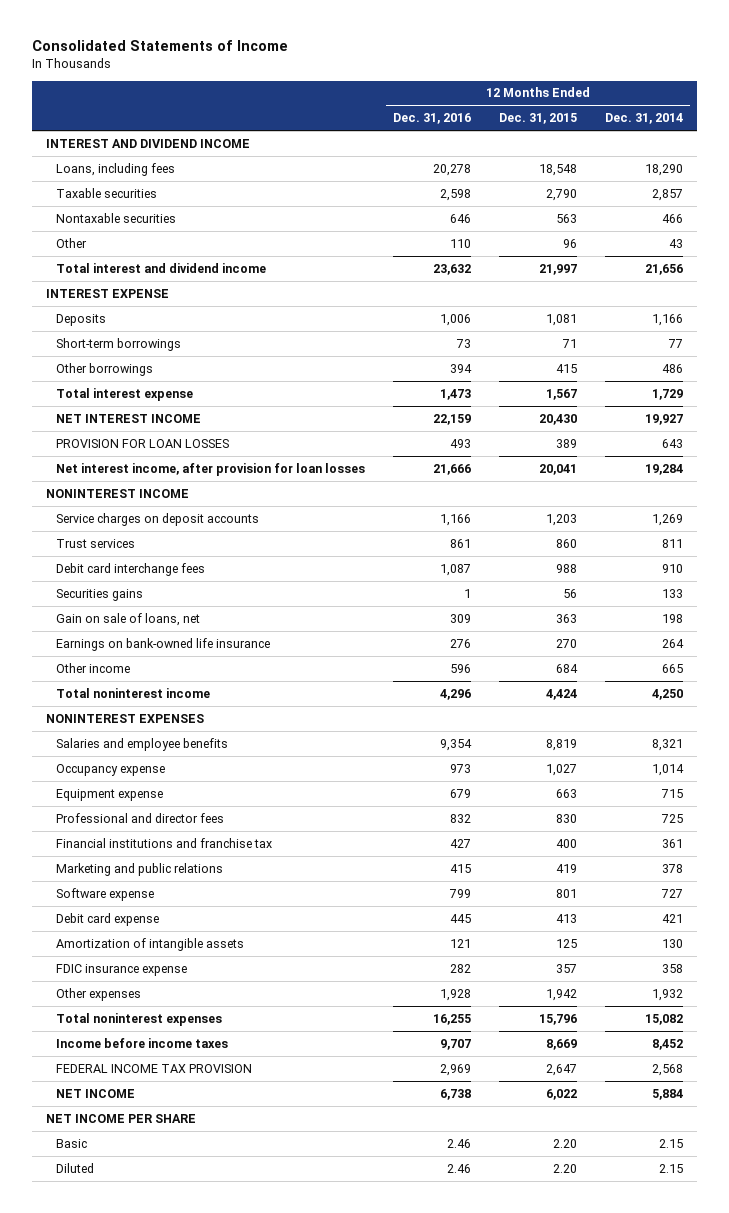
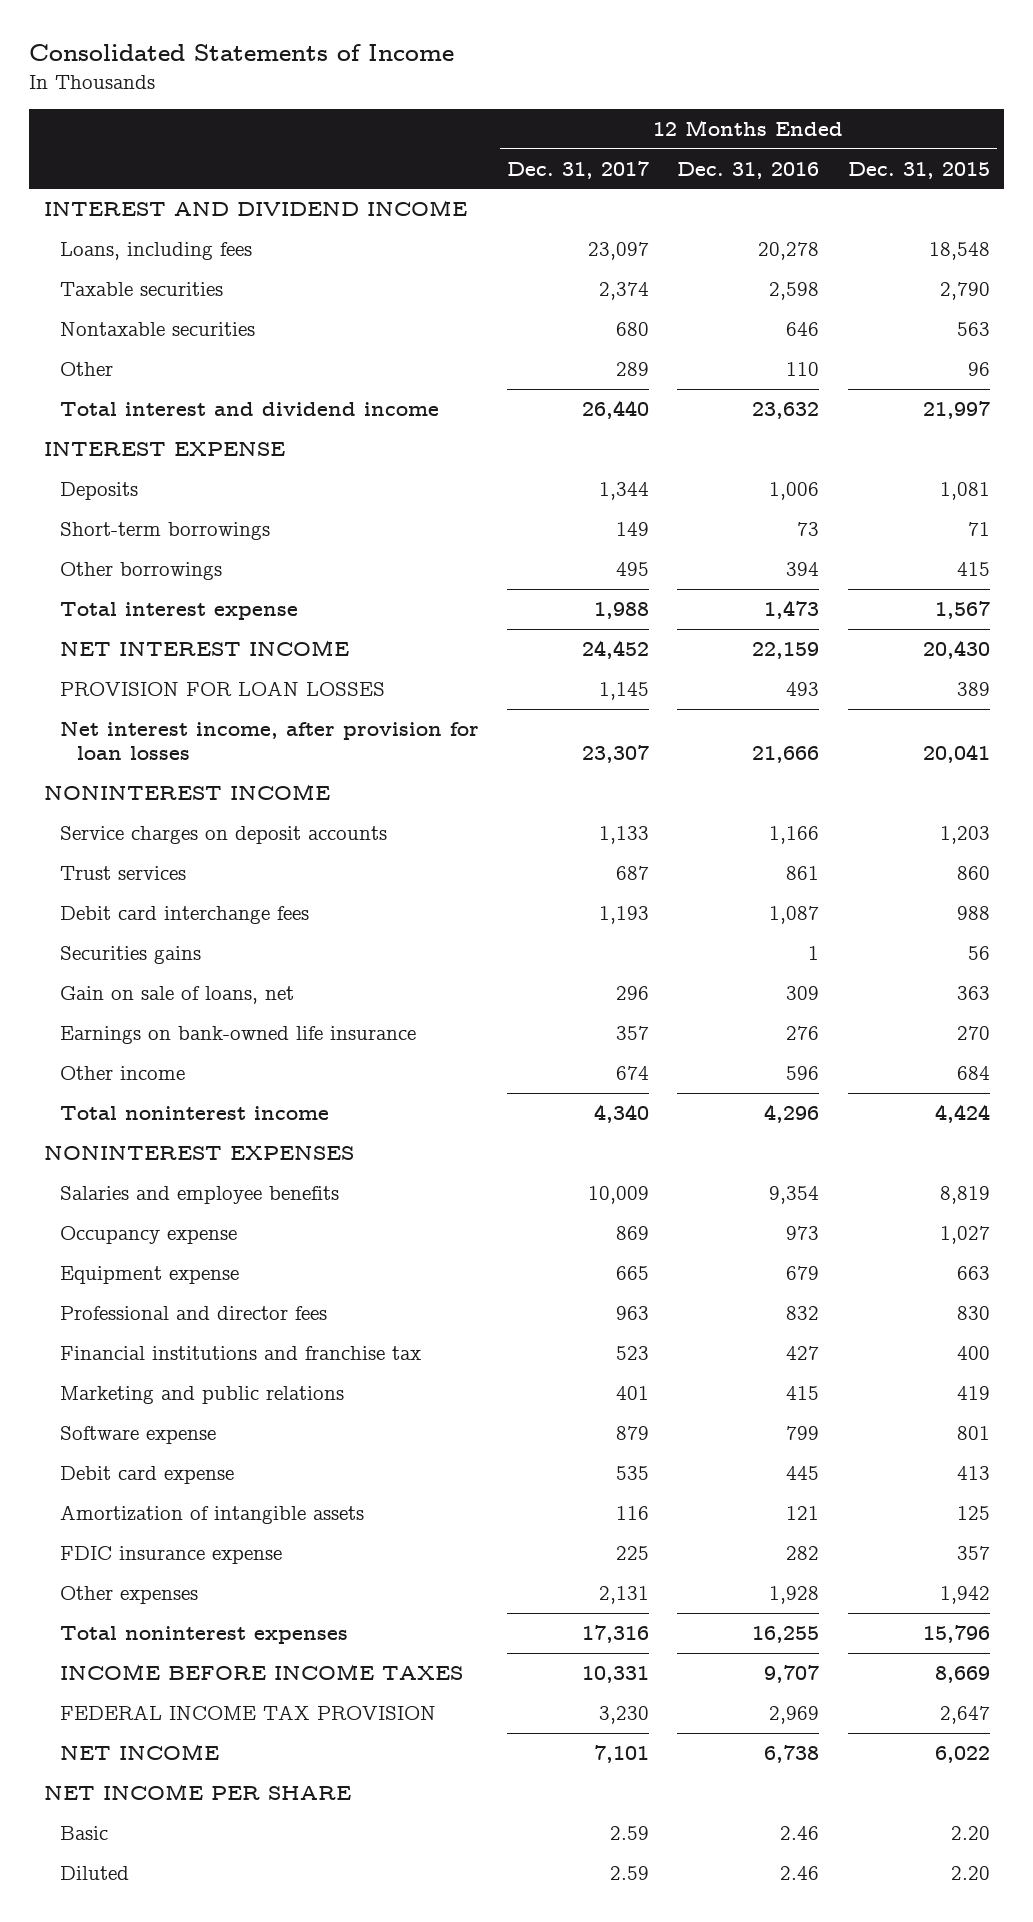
[605,113,684,125] Dec. 31, 2014 -> none
none -> [507,160,650,179] Dec. 31, 2017
[55,1037,228,1048] Income before income taxes -> [60,1663,464,1680] INCOME BEFORE INCOME TAXES

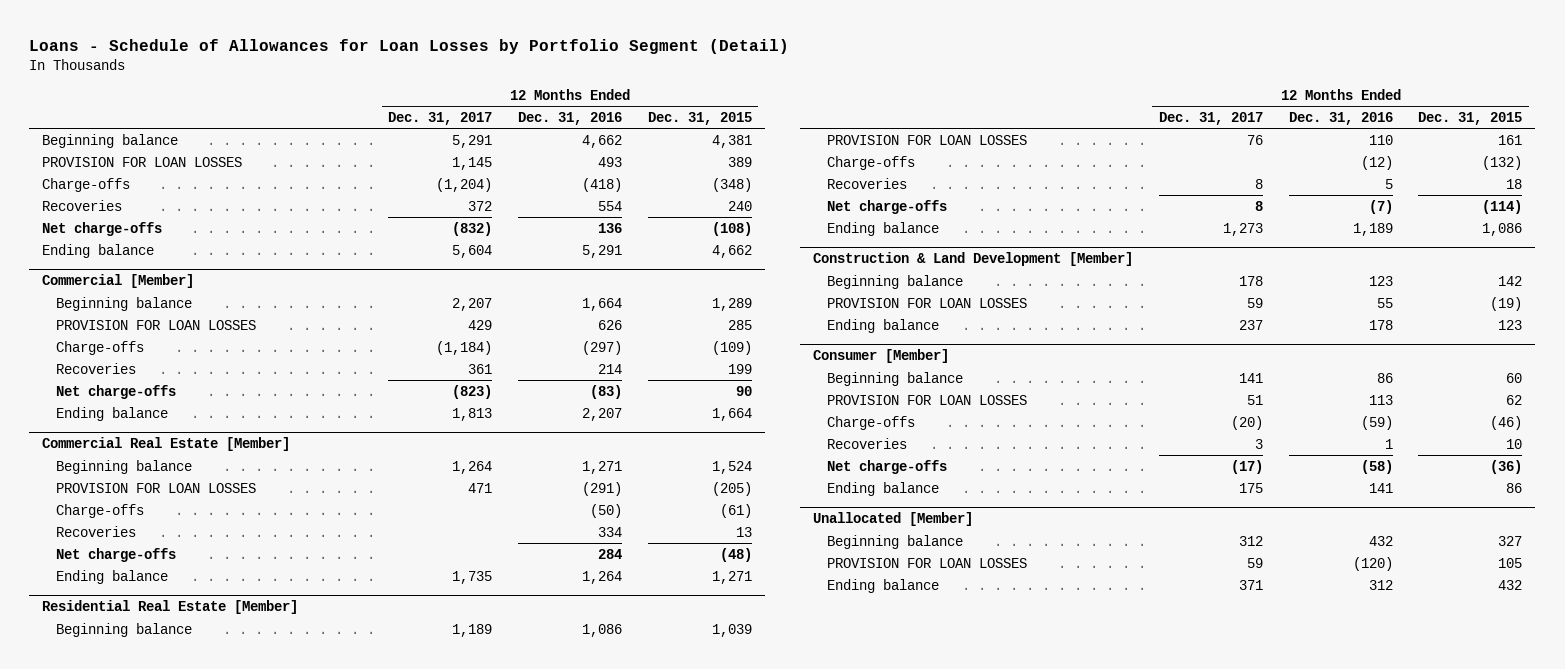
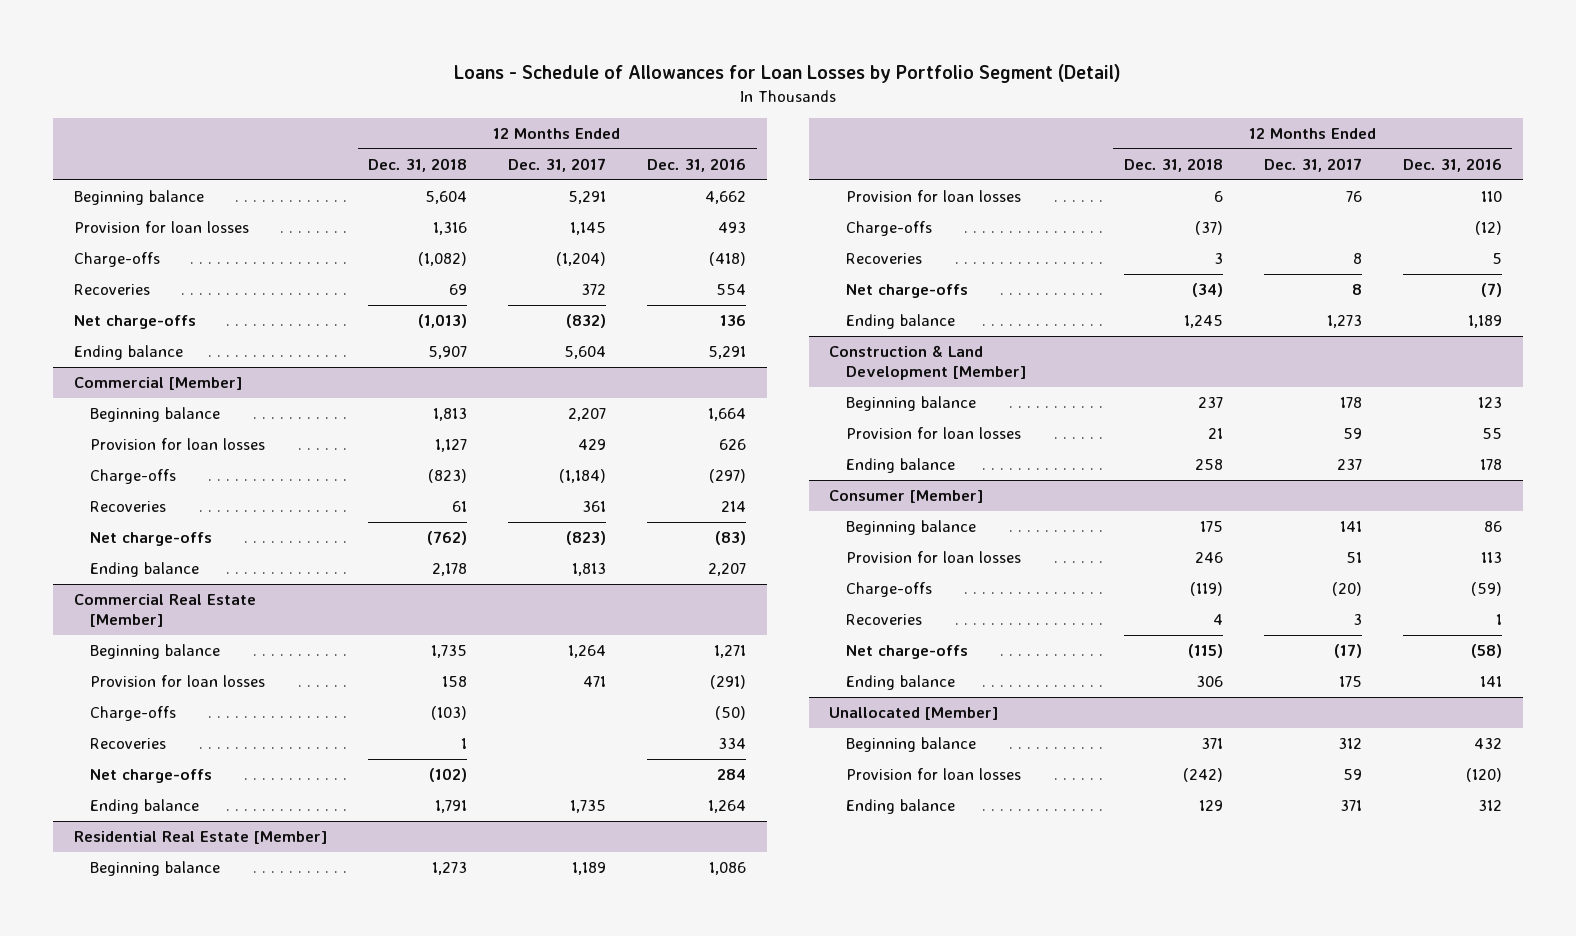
[647,111,752,125] Dec. 31, 2015 -> none
none -> [367,157,467,172] Dec. 31, 2018
[42,156,243,167] PROVISION FOR LOAN LOSSES -> [73,220,249,233] Provision for loan losses
[56,319,257,330] PROVISION FOR LOAN LOSSES -> [90,437,266,450] Provision for loan losses
[56,482,257,493] PROVISION FOR LOAN LOSSES -> [90,674,266,687] Provision for loan losses
[826,134,1027,145] PROVISION FOR LOAN LOSSES -> [845,189,1021,202] Provision for loan losses
[826,297,1027,308] PROVISION FOR LOAN LOSSES -> [845,426,1021,439] Provision for loan losses
[826,394,1027,405] PROVISION FOR LOAN LOSSES -> [845,550,1021,563] Provision for loan losses
[826,557,1027,568] PROVISION FOR LOAN LOSSES -> [845,767,1021,780] Provision for loan losses

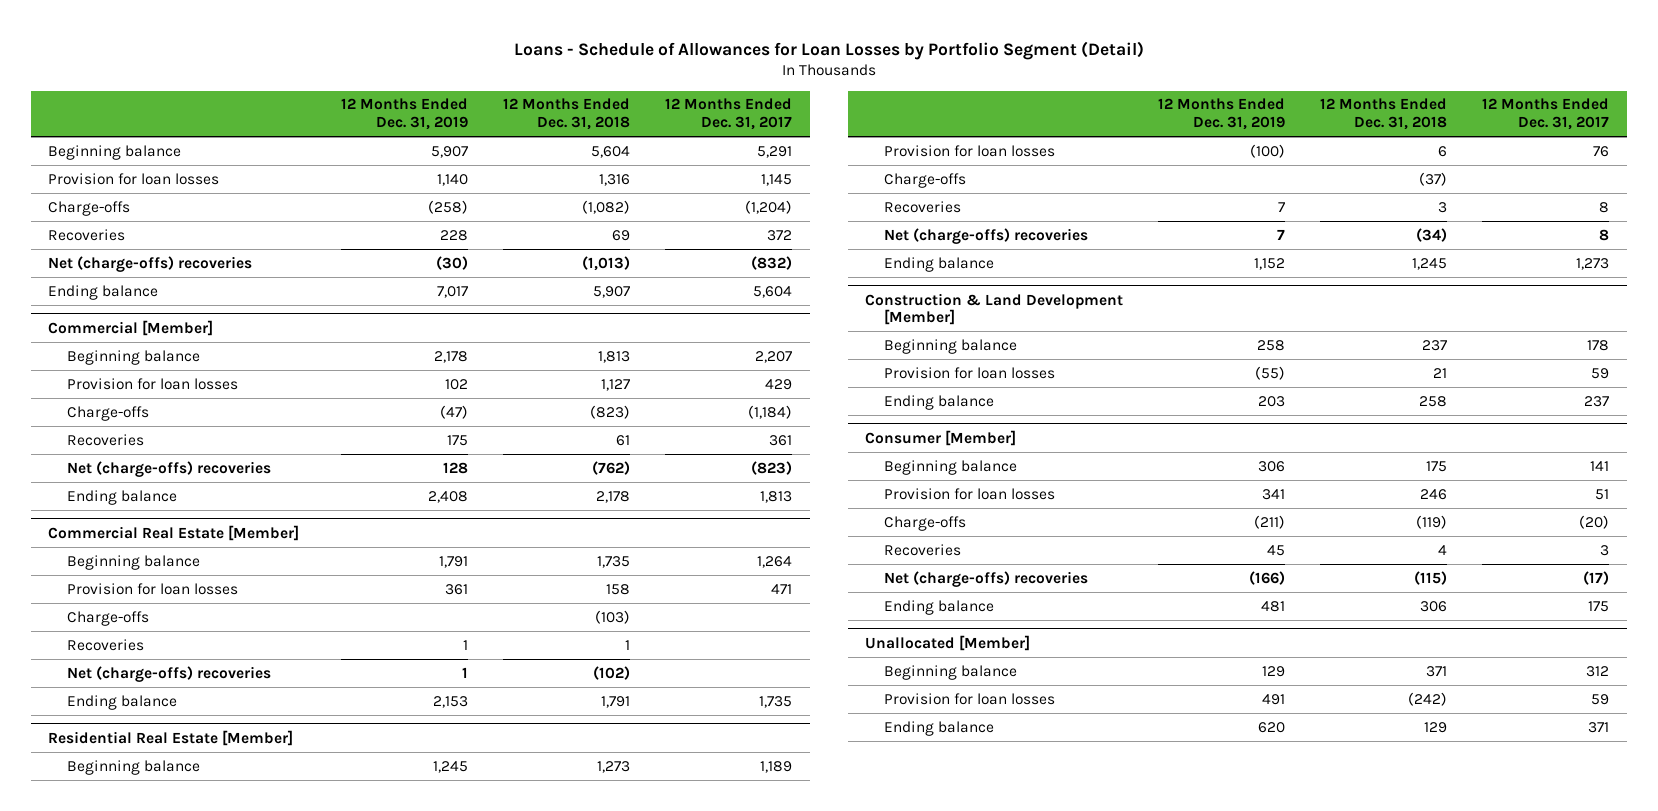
[647,157,747,172] Dec. 31, 2016 -> none
none -> [341,98,469,131] 12 Months Ended Dec. 31, 2019
[73,314,196,329] Net charge-offs -> [48,255,253,272] Net (charge-offs) recoveries
[90,531,213,546] Net charge-offs -> [66,460,271,477] Net (charge-offs) recoveries
[90,768,213,783] Net charge-offs -> [66,665,271,682] Net (charge-offs) recoveries
[845,283,968,298] Net charge-offs -> [884,227,1089,244] Net (charge-offs) recoveries
[845,644,968,659] Net charge-offs -> [884,570,1089,587] Net (charge-offs) recoveries

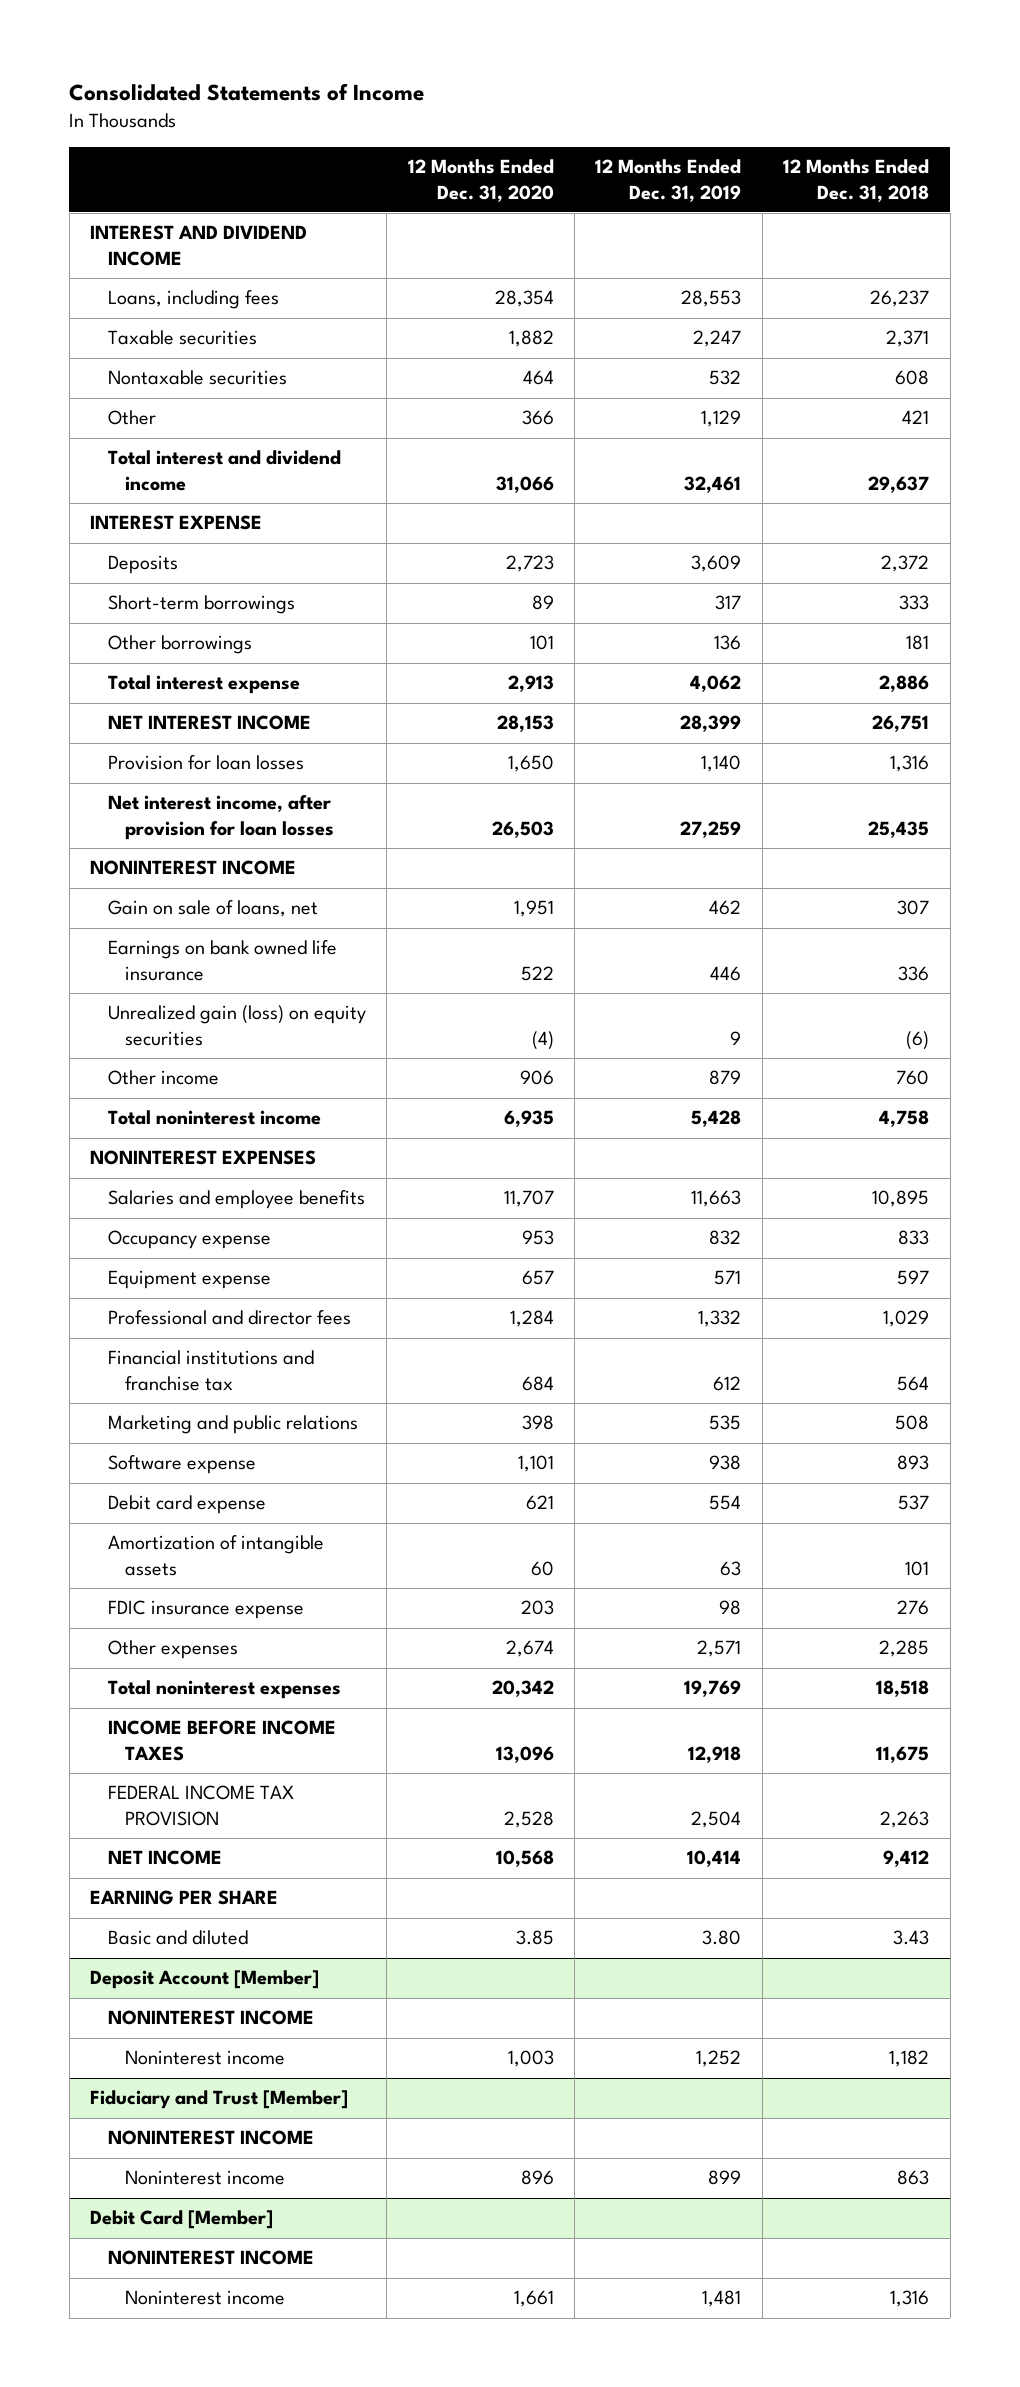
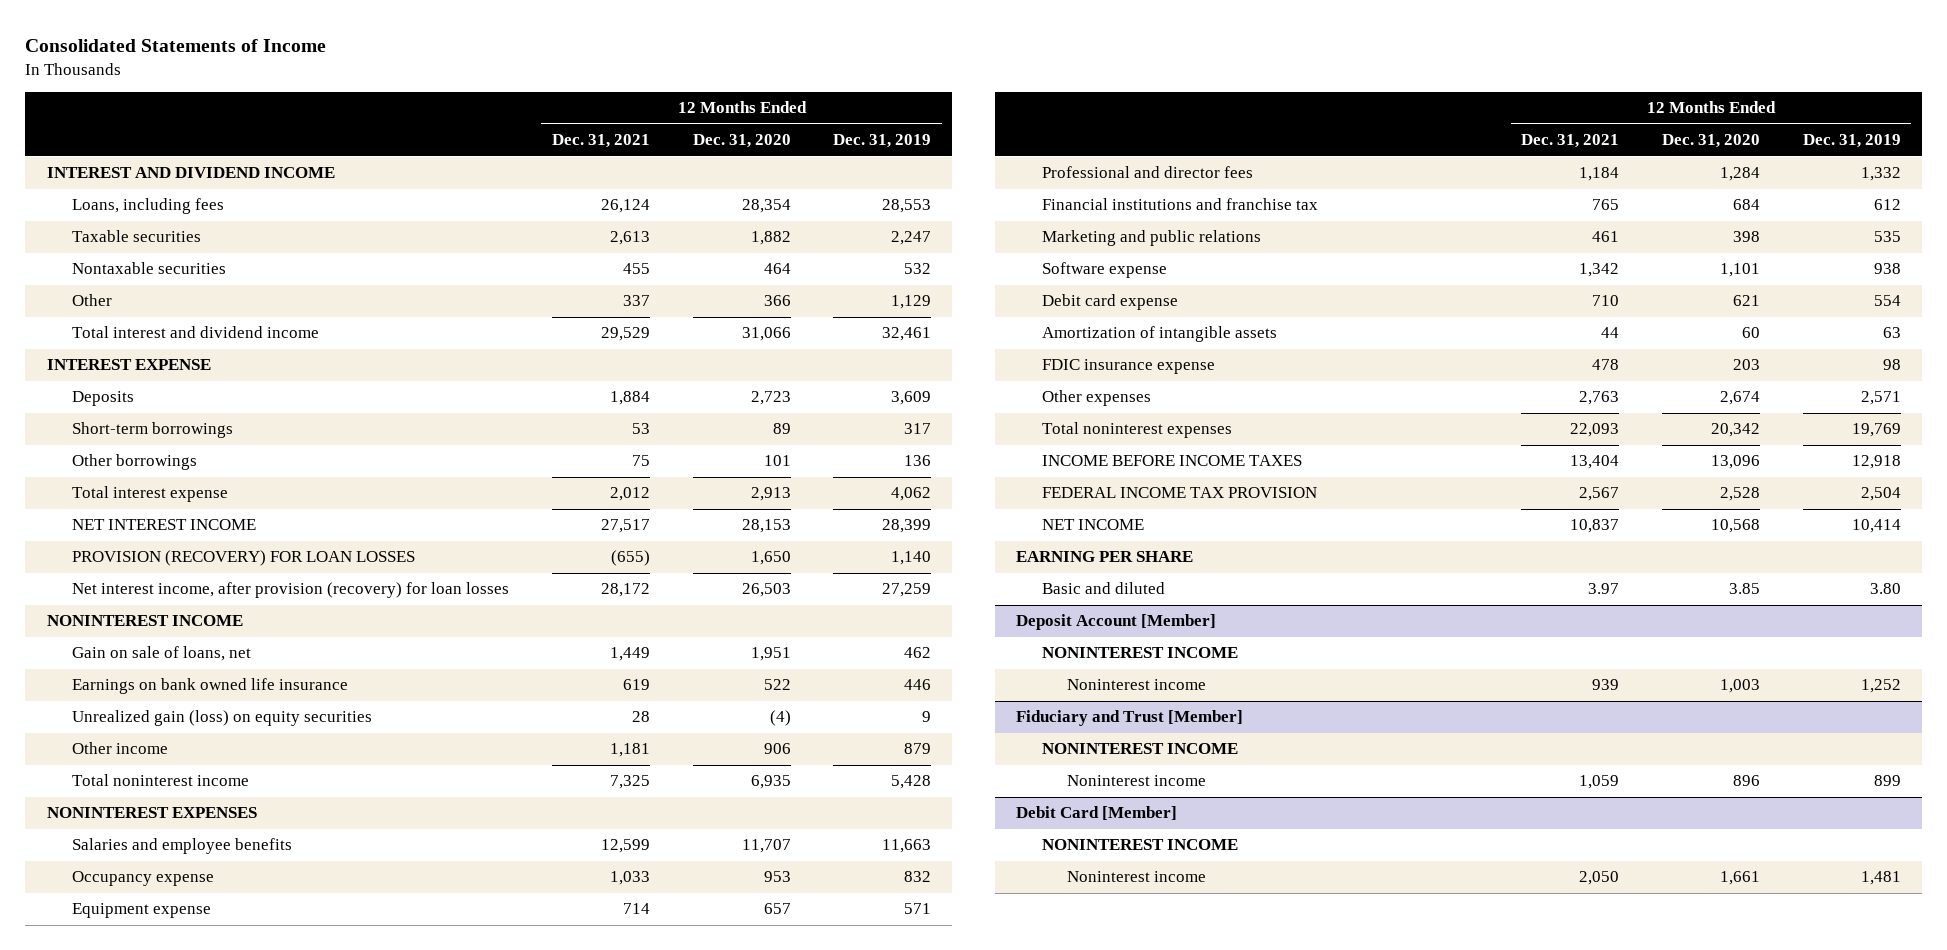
[783,159,930,202] 12 Months Ended Dec. 31, 2018 -> none
none -> [551,134,650,149] Dec. 31, 2021
[107,755,304,771] Provision for loan losses -> [72,550,416,567] PROVISION (RECOVERY) FOR LOAN LOSSES
[107,795,334,840] Net interest income, after provision for loan losses -> [72,582,510,599] Net interest income, after provision (recovery) for loan losses

